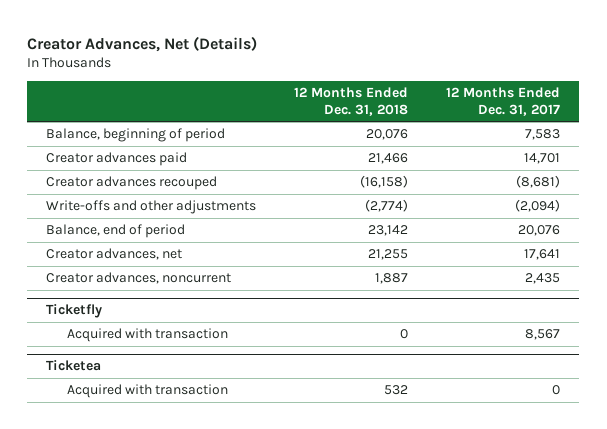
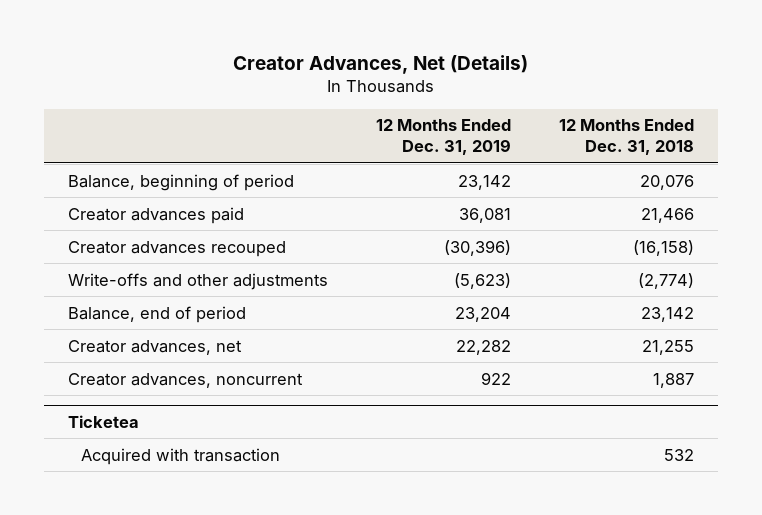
[446,87,561,116] 12 Months Ended Dec. 31, 2017 -> none
none -> [376,119,512,156] 12 Months Ended Dec. 31, 2019
[46,304,103,319] Ticketfly -> none
[66,328,228,343] Acquired with transaction -> none

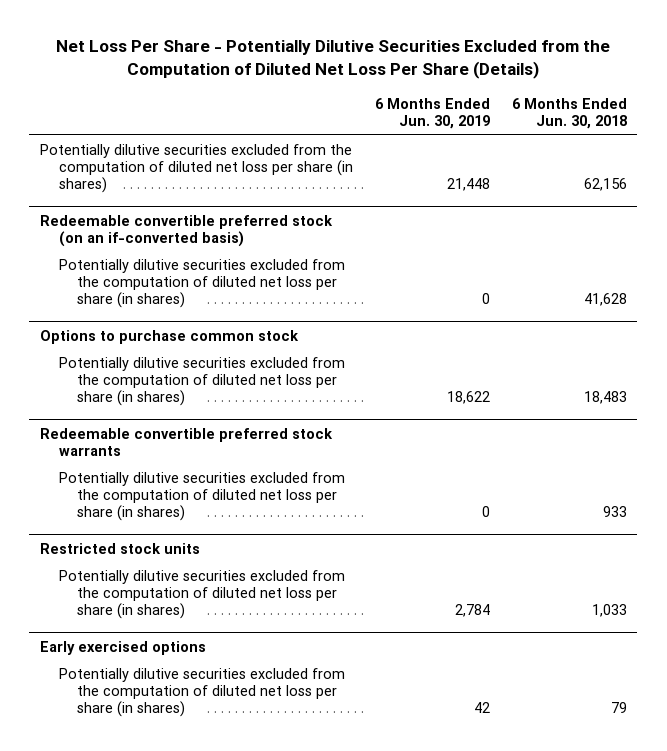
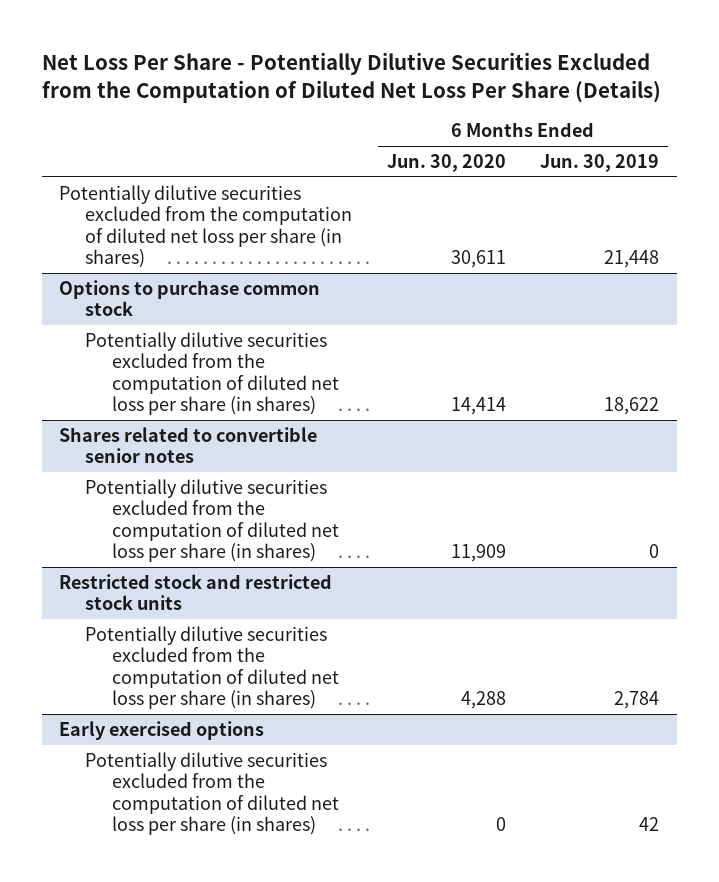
[511,97,627,129] 6 Months Ended Jun. 30, 2018 -> none
none -> [386,153,506,172] Jun. 30, 2020
[40,214,334,247] Redeemable convertible preferred stock (on an if-converted basis) -> none
[58,259,345,309] Potentially dilutive securities excluded from the computation of diluted net loss per share (in shares) -> none
[40,427,334,456] Redeemable convertible preferred stock warrants -> none
none -> [59,426,318,464] Shares related to convertible senior notes
[40,542,201,554] Restricted stock units -> [59,573,333,611] Restricted stock and restricted stock units

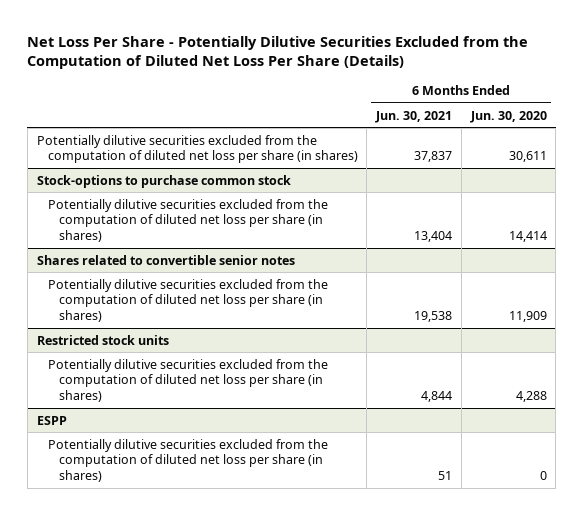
[540,153,660,172] Jun. 30, 2019 -> none
none -> [375,110,453,123] Jun. 30, 2021
[59,279,321,317] Options to purchase common stock -> [36,174,291,188] Stock-options to purchase common stock
[59,573,333,611] Restricted stock and restricted stock units -> [36,334,169,345] Restricted stock units
[59,720,265,740] Early exercised options -> none
none -> [36,415,67,425] ESPP

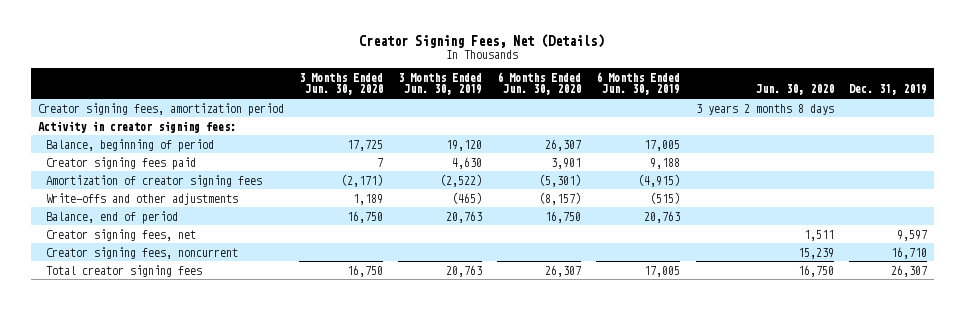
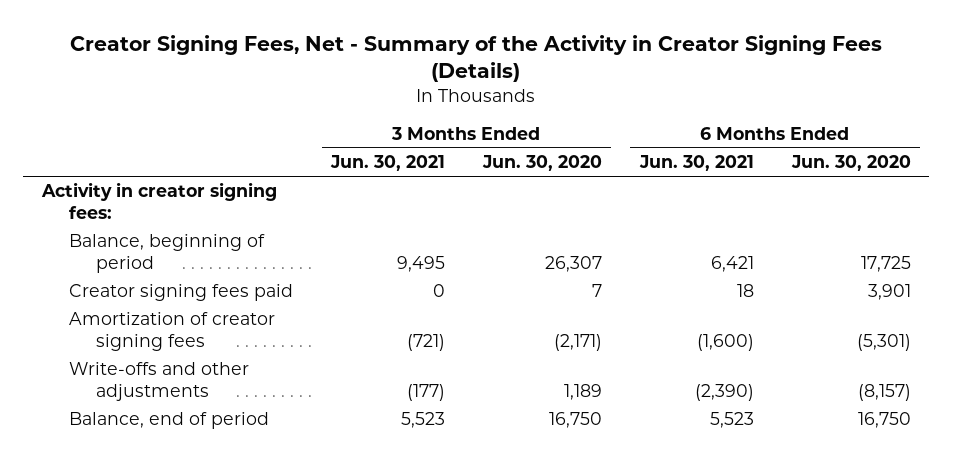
[359,33,605,48] Creator Signing Fees, Net (Details) -> [70,34,883,83] Creator Signing Fees, Net - Summary of the Activity in Creator Signing Fees (Details)
[398,73,483,96] 3 Months Ended Jun. 30, 2019 -> none
[596,72,681,96] 6 Months Ended Jun. 30, 2019 -> none
[755,84,834,96] Jun. 30, 2020 -> none
[848,84,927,96] Dec. 31, 2019 -> none
none -> [330,155,446,172] Jun. 30, 2021
none -> [638,155,754,172] Jun. 30, 2021
[38,102,285,116] Creator signing fees, amortization period -> none
[347,139,384,151] 17,725 -> [544,256,602,273] 26,307
[545,138,582,151] 26,307 -> [860,256,911,273] 17,725
[45,228,196,241] Creator signing fees, net -> none
[45,246,238,259] Creator signing fees, noncurrent -> none
[45,264,202,277] Total creator signing fees -> none

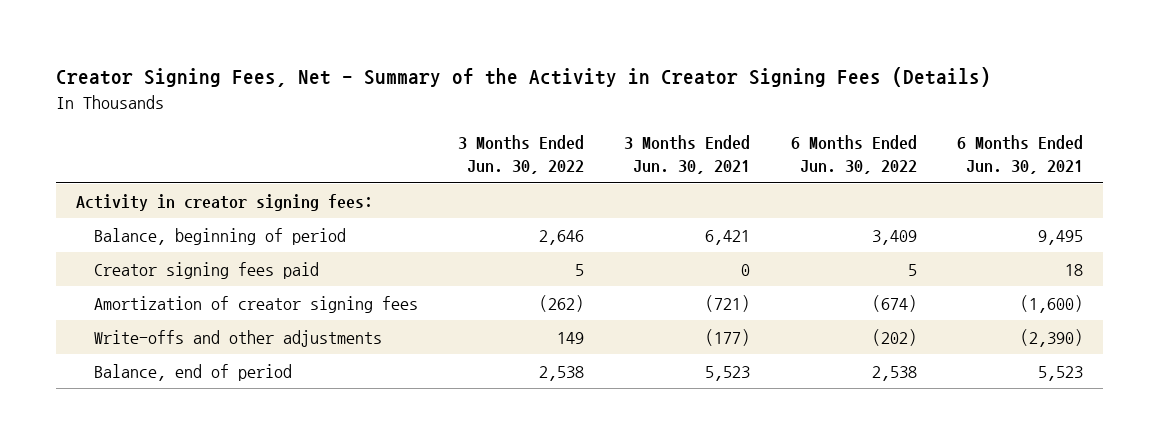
[481,155,602,172] Jun. 30, 2020 -> none
[790,155,911,172] Jun. 30, 2020 -> none
none -> [457,135,584,175] 3 Months Ended Jun. 30, 2022
none -> [790,135,917,175] 6 Months Ended Jun. 30, 2022
[397,256,446,273] 9,495 -> [705,229,751,245] 6,421
[710,256,754,273] 6,421 -> [1037,229,1083,245] 9,495

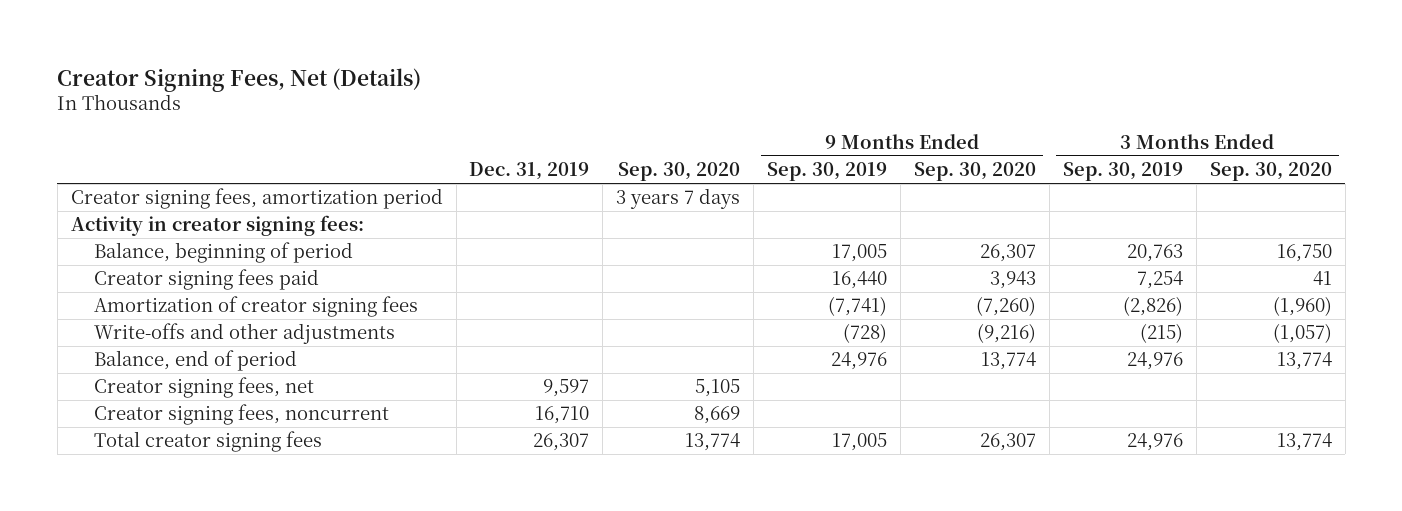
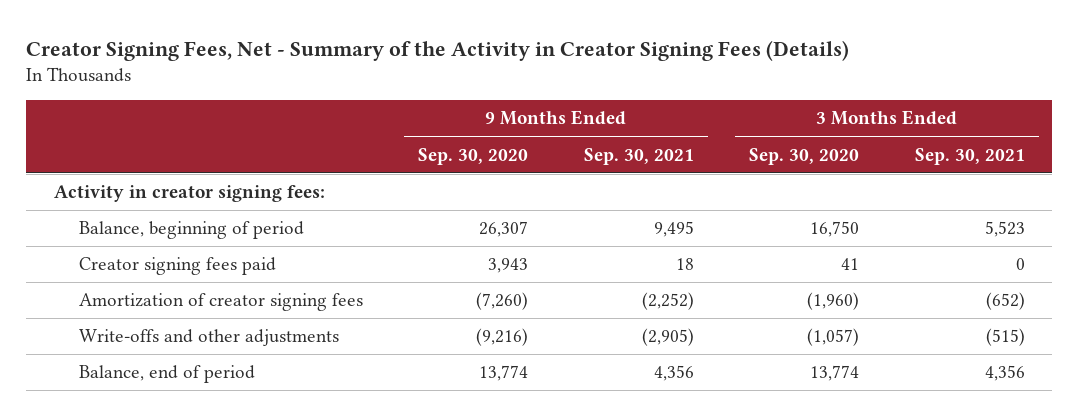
[57,67,422,92] Creator Signing Fees, Net (Details) -> [26,39,850,61] Creator Signing Fees, Net - Summary of the Activity in Creator Signing Fees (Details)
[469,162,590,181] Dec. 31, 2019 -> none
[618,162,741,182] Sep. 30, 2020 -> none
[767,162,888,182] Sep. 30, 2019 -> none
[1062,162,1183,182] Sep. 30, 2019 -> none
none -> [583,147,694,165] Sep. 30, 2021
none -> [914,147,1025,165] Sep. 30, 2021
[70,188,443,210] Creator signing fees, amortization period -> none
[94,377,315,399] Creator signing fees, net -> none
[94,404,390,426] Creator signing fees, noncurrent -> none
[94,431,323,453] Total creator signing fees -> none

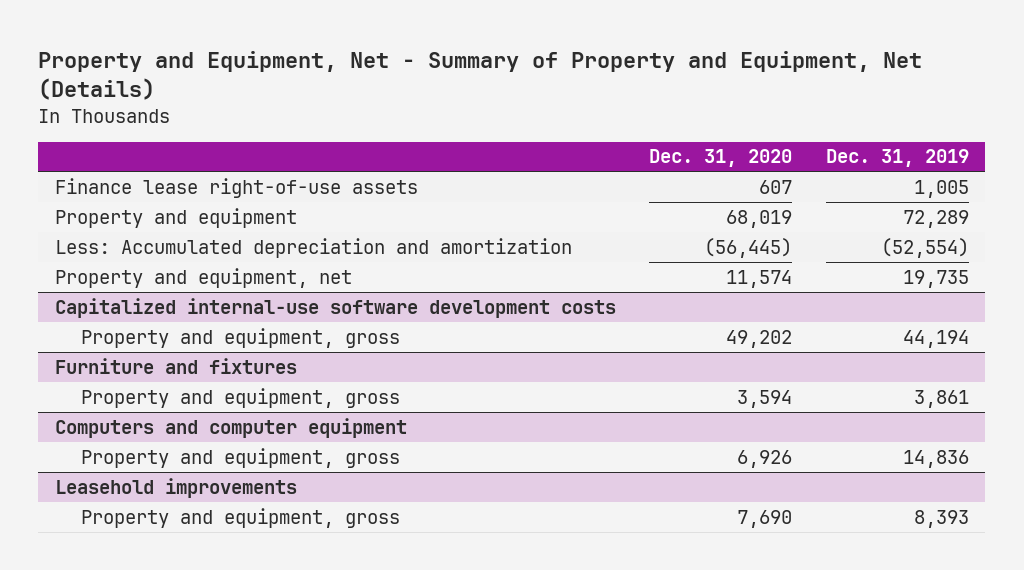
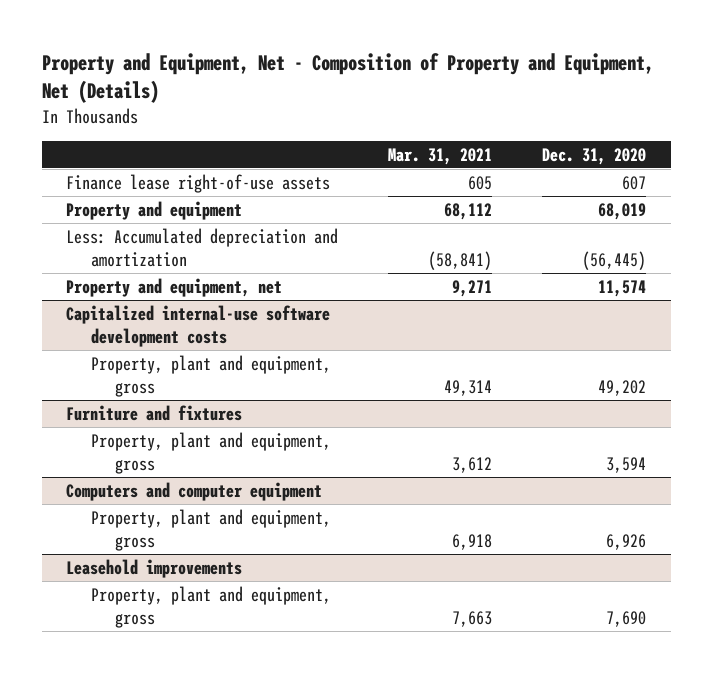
[38,50,923,101] Property and Equipment, Net - Summary of Property and Equipment, Net (Details) -> [41,52,654,104] Property and Equipment, Net - Composition of Property and Equipment, Net (Details)
[825,149,969,168] Dec. 31, 2019 -> none
none -> [388,147,493,165] Mar. 31, 2021
[80,327,400,348] Property and equipment, gross -> [90,354,331,397] Property, plant and equipment, gross
[80,387,400,408] Property and equipment, gross -> [90,431,331,474] Property, plant and equipment, gross
[80,447,400,468] Property and equipment, gross -> [90,508,331,551] Property, plant and equipment, gross
[80,507,400,528] Property and equipment, gross -> [90,585,331,628] Property, plant and equipment, gross

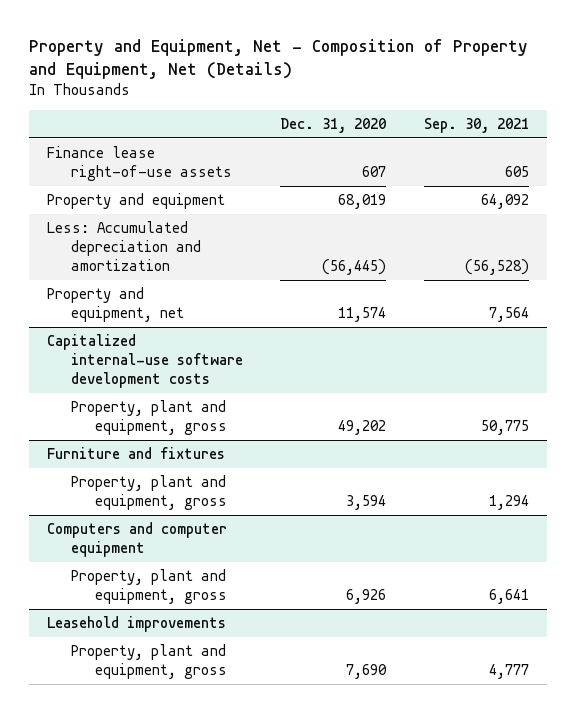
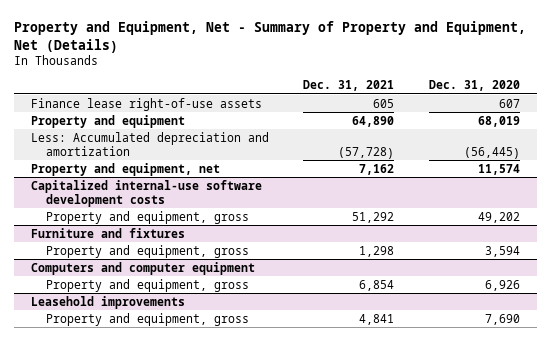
[28,38,528,79] Property and Equipment, Net - Composition of Property and Equipment, Net (Details) -> [14,20,527,53] Property and Equipment, Net - Summary of Property and Equipment, Net (Details)
[423,117,529,133] Sep. 30, 2021 -> none
none -> [303,80,395,92] Dec. 31, 2021
[70,400,227,435] Property, plant and equipment, gross -> [46,210,250,224] Property and equipment, gross
[70,475,227,510] Property, plant and equipment, gross -> [46,244,250,258] Property and equipment, gross
[70,569,227,604] Property, plant and equipment, gross -> [46,278,250,292] Property and equipment, gross
[70,644,227,679] Property, plant and equipment, gross -> [46,312,250,326] Property and equipment, gross

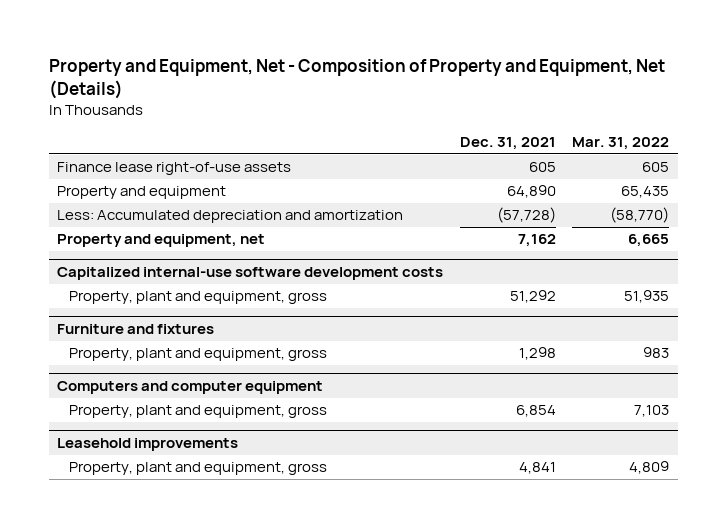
[14,20,527,53] Property and Equipment, Net - Summary of Property and Equipment, Net (Details) -> [48,58,665,99] Property and Equipment, Net - Composition of Property and Equipment, Net (Details)
[428,80,520,92] Dec. 31, 2020 -> none
none -> [572,137,670,151] Mar. 31, 2022
[46,210,250,224] Property and equipment, gross -> [69,291,328,305] Property, plant and equipment, gross
[46,244,250,258] Property and equipment, gross -> [69,348,328,362] Property, plant and equipment, gross
[46,278,250,292] Property and equipment, gross -> [69,405,328,419] Property, plant and equipment, gross
[46,312,250,326] Property and equipment, gross -> [69,462,328,476] Property, plant and equipment, gross

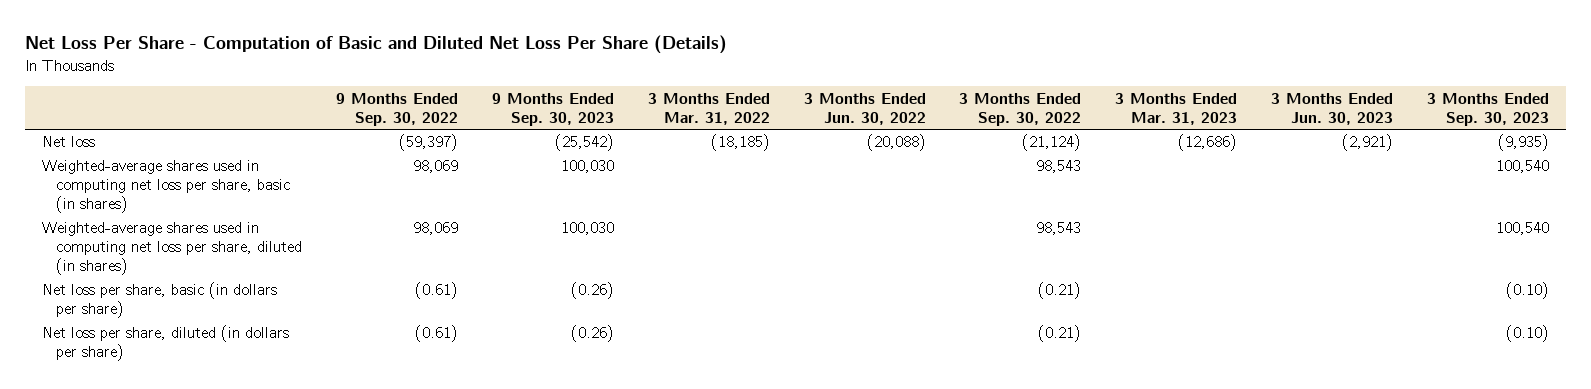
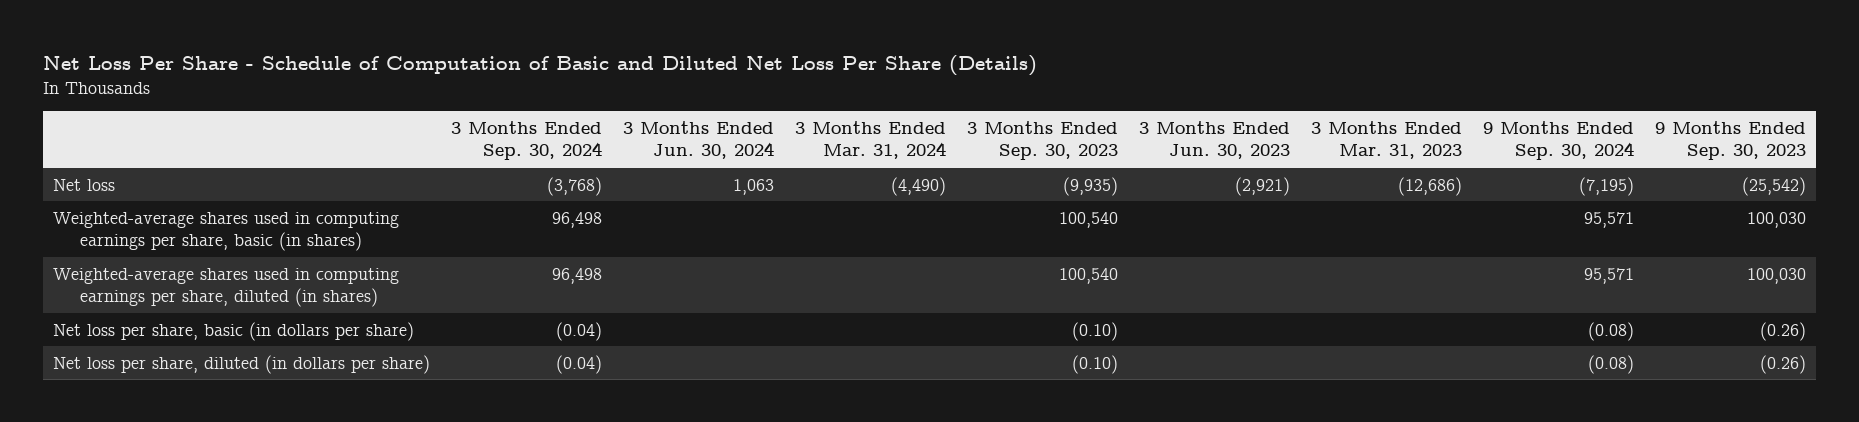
[24,35,727,55] Net Loss Per Share - Computation of Basic and Diluted Net Loss Per Share (Details) -> [42,55,1037,77] Net Loss Per Share - Schedule of Computation of Basic and Diluted Net Loss Per Share (Details)
[335,92,458,126] 9 Months Ended Sep. 30, 2022 -> none
[647,92,770,125] 3 Months Ended Mar. 31, 2022 -> none
[803,92,926,125] 3 Months Ended Jun. 30, 2022 -> none
[959,92,1082,126] 3 Months Ended Sep. 30, 2022 -> none
none -> [451,120,603,161] 3 Months Ended Sep. 30, 2024
none -> [623,120,775,160] 3 Months Ended Jun. 30, 2024
none -> [795,120,947,160] 3 Months Ended Mar. 31, 2024
none -> [1482,120,1634,161] 9 Months Ended Sep. 30, 2024
[41,160,290,213] Weighted-average shares used in computing net loss per share, basic (in shares) -> [53,211,400,252] Weighted-average shares used in computing earnings per share, basic (in shares)
[41,222,302,275] Weighted-average shares used in computing net loss per share, diluted (in shares) -> [53,267,400,308] Weighted-average shares used in computing earnings per share, diluted (in shares)

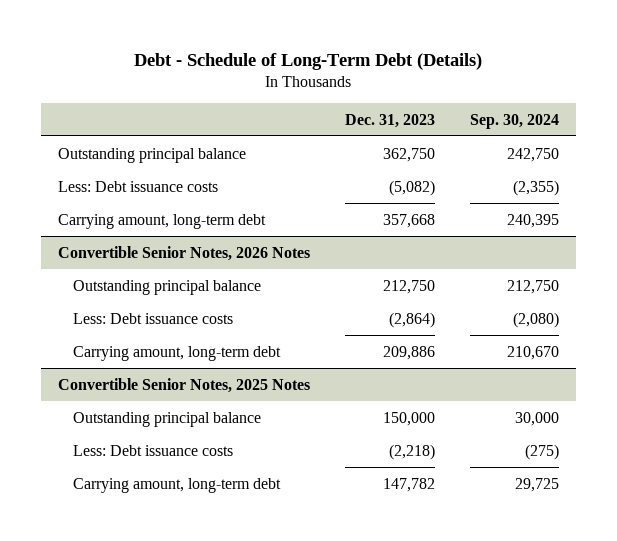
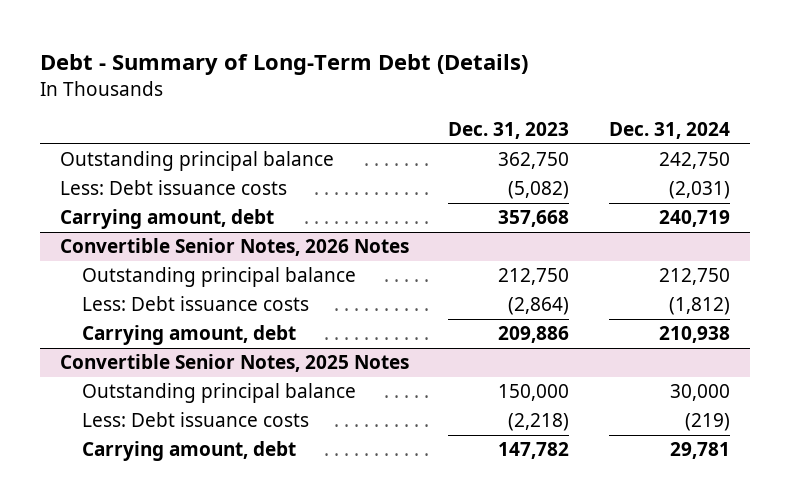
[134,52,483,70] Debt - Schedule of Long-Term Debt (Details) -> [40,53,529,75] Debt - Summary of Long-Term Debt (Details)
[469,113,559,129] Sep. 30, 2024 -> none
none -> [608,122,730,140] Dec. 31, 2024
[58,213,267,229] Carrying amount, long-term debt -> [59,209,274,230] Carrying amount, debt
[73,345,282,361] Carrying amount, long-term debt -> [81,325,296,346] Carrying amount, debt
[73,477,282,493] Carrying amount, long-term debt -> [81,441,296,462] Carrying amount, debt

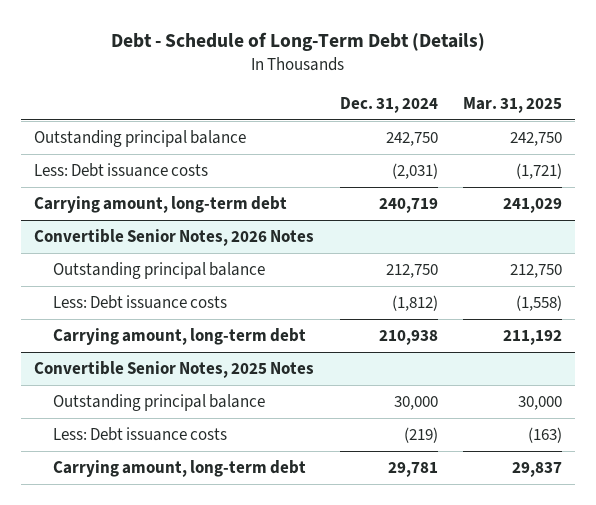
[40,53,529,75] Debt - Summary of Long-Term Debt (Details) -> [111,32,486,52] Debt - Schedule of Long-Term Debt (Details)
[448,122,570,140] Dec. 31, 2023 -> none
none -> [463,97,563,114] Mar. 31, 2025
[59,209,274,230] Carrying amount, debt -> [33,195,287,213] Carrying amount, long-term debt
[81,325,296,346] Carrying amount, debt -> [52,327,306,345] Carrying amount, long-term debt
[81,441,296,462] Carrying amount, debt -> [52,459,306,477] Carrying amount, long-term debt

